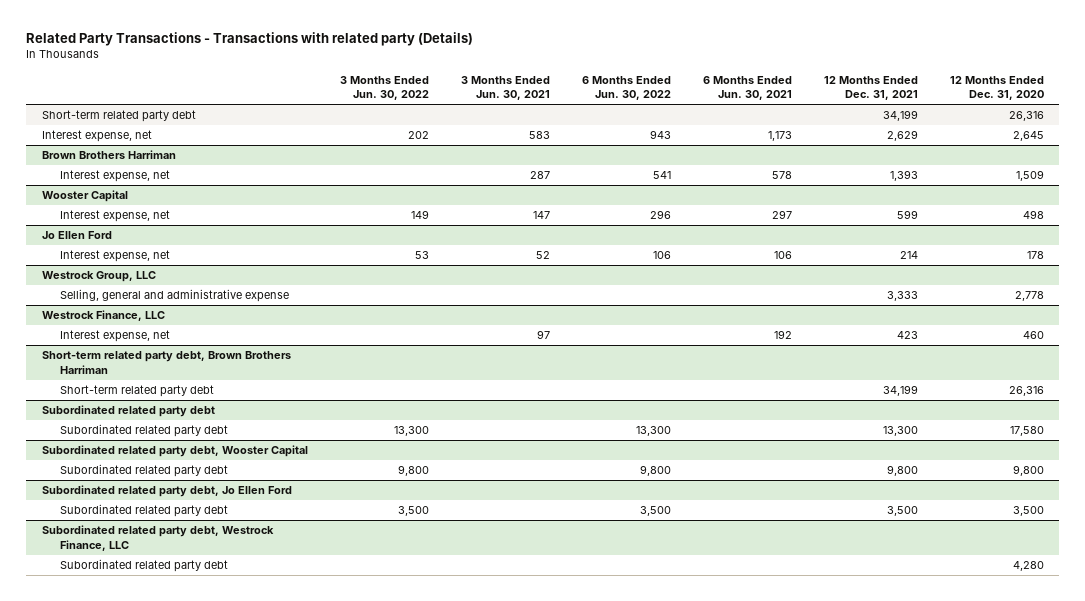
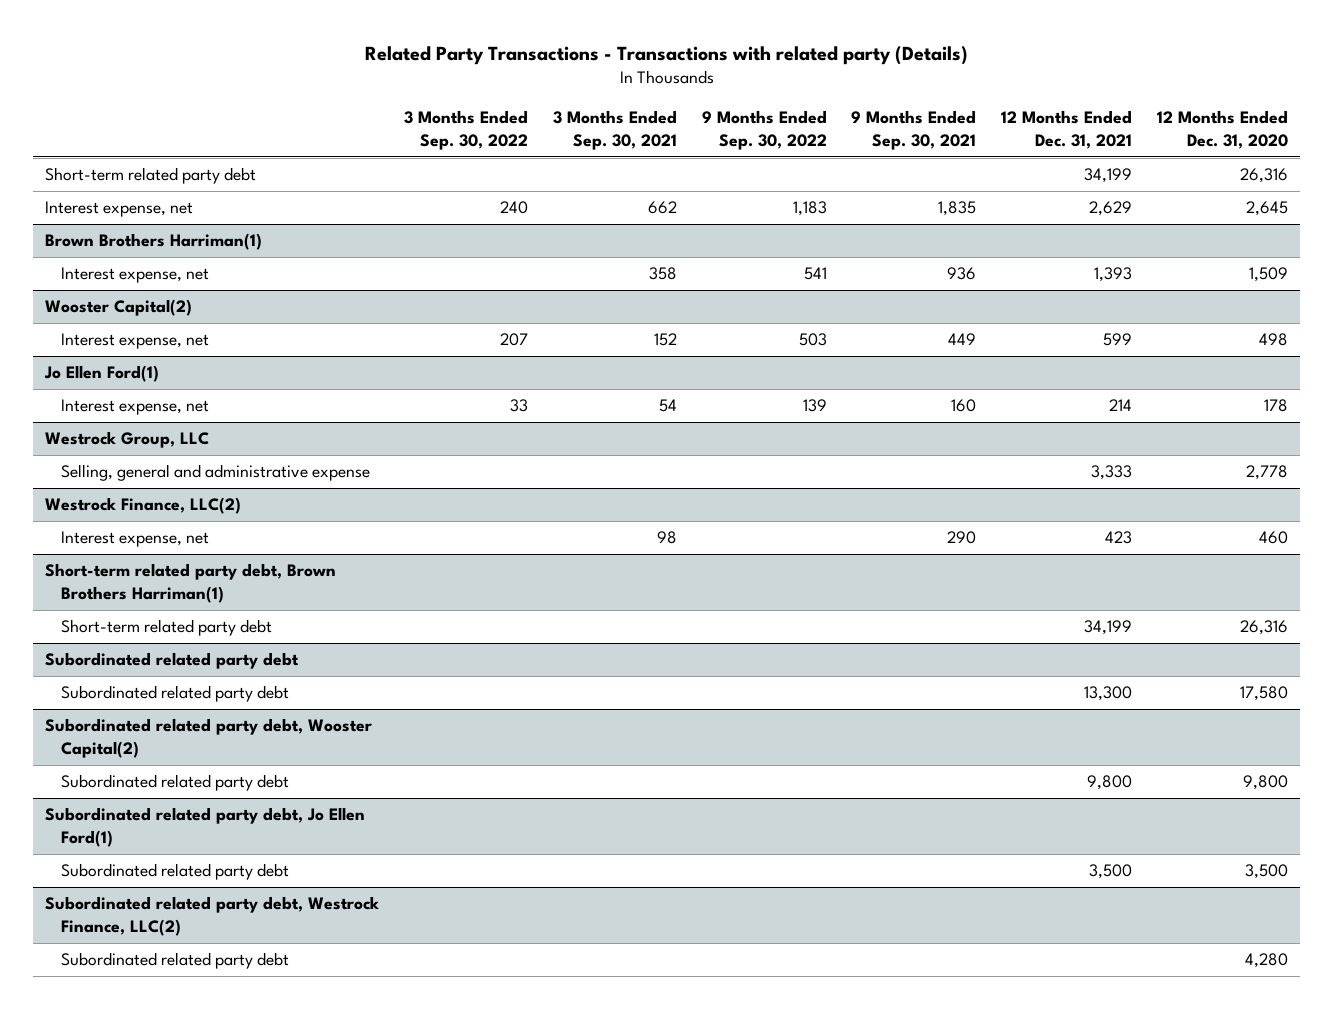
[339,75,429,101] 3 Months Ended Jun. 30, 2022 -> none
[460,75,550,101] 3 Months Ended Jun. 30, 2021 -> none
[581,75,671,101] 6 Months Ended Jun. 30, 2022 -> none
[702,75,792,101] 6 Months Ended Jun. 30, 2021 -> none
none -> [404,110,529,150] 3 Months Ended Sep. 30, 2022
none -> [552,110,677,150] 3 Months Ended Sep. 30, 2021
none -> [701,110,827,150] 9 Months Ended Sep. 30, 2022
none -> [851,110,977,150] 9 Months Ended Sep. 30, 2021
[41,150,176,160] Brown Brothers Harriman -> [45,233,263,251] Brown Brothers Harriman(1)
[41,190,128,203] Wooster Capital -> [45,299,193,317] Wooster Capital(2)
[41,231,112,240] Jo Ellen Ford -> [44,365,160,383] Jo Ellen Ford(1)
[41,310,165,322] Westrock Finance, LLC -> [45,497,242,515] Westrock Finance, LLC(2)
[41,351,291,374] Short-term related party debt, Brown Brothers Harriman -> [45,563,337,603] Short-term related party debt, Brown Brothers Harriman(1)
[41,445,308,458] Subordinated related party debt, Wooster Capital -> [45,718,373,758] Subordinated related party debt, Wooster Capital(2)
[41,485,292,498] Subordinated related party debt, Jo Ellen Ford -> [45,807,366,847] Subordinated related party debt, Jo Ellen Ford(1)
[41,525,274,551] Subordinated related party debt, Westrock Finance, LLC -> [45,896,380,936] Subordinated related party debt, Westrock Finance, LLC(2)

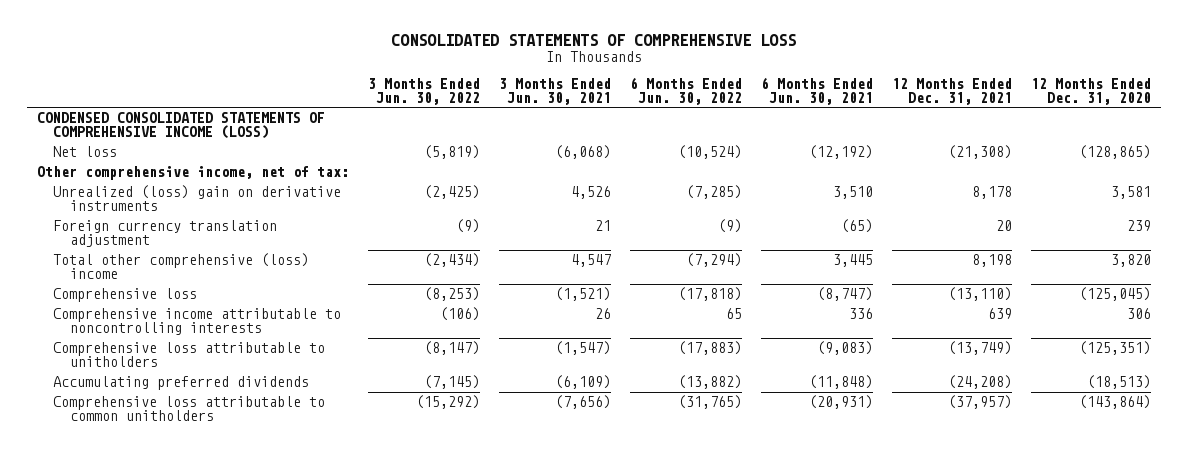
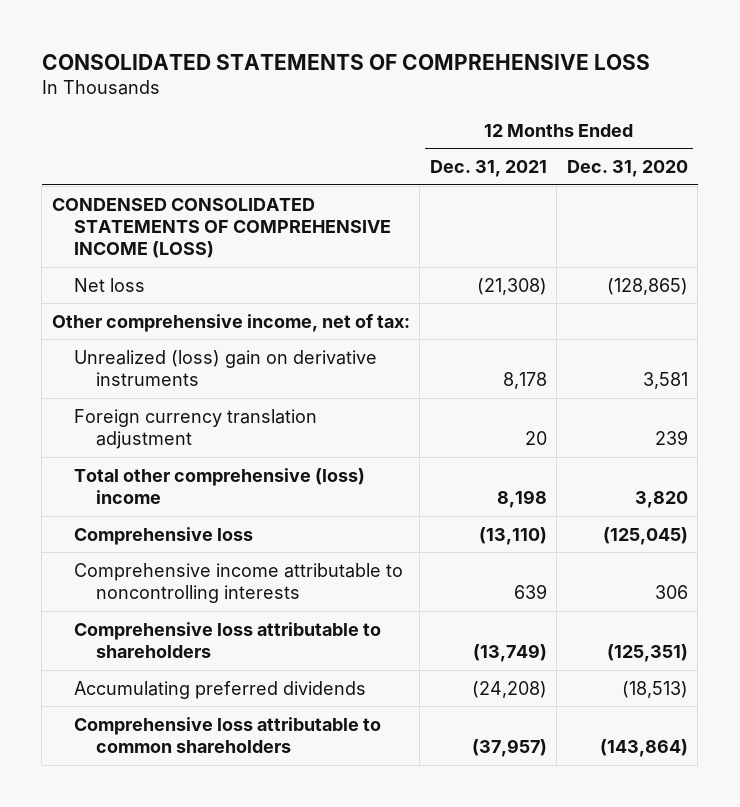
[367,77,480,105] 3 Months Ended Jun. 30, 2022 -> none
[498,77,611,105] 3 Months Ended Jun. 30, 2021 -> none
[629,76,742,105] 6 Months Ended Jun. 30, 2022 -> none
[760,76,873,105] 6 Months Ended Jun. 30, 2021 -> none
[53,342,326,368] Comprehensive loss attributable to unitholders -> [73,621,381,659] Comprehensive loss attributable to shareholders
[53,396,326,422] Comprehensive loss attributable to common unitholders -> [73,716,381,754] Comprehensive loss attributable to common shareholders

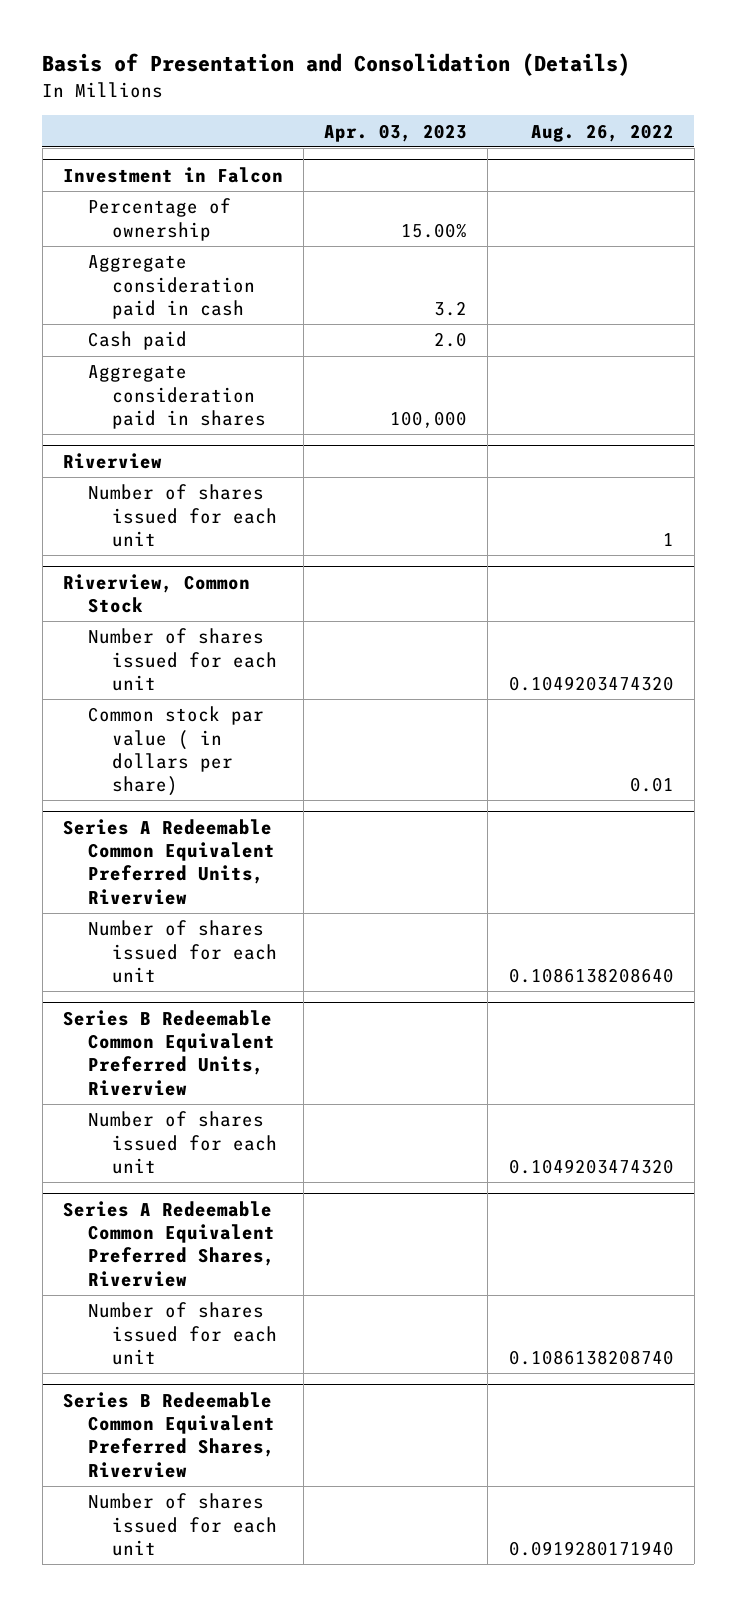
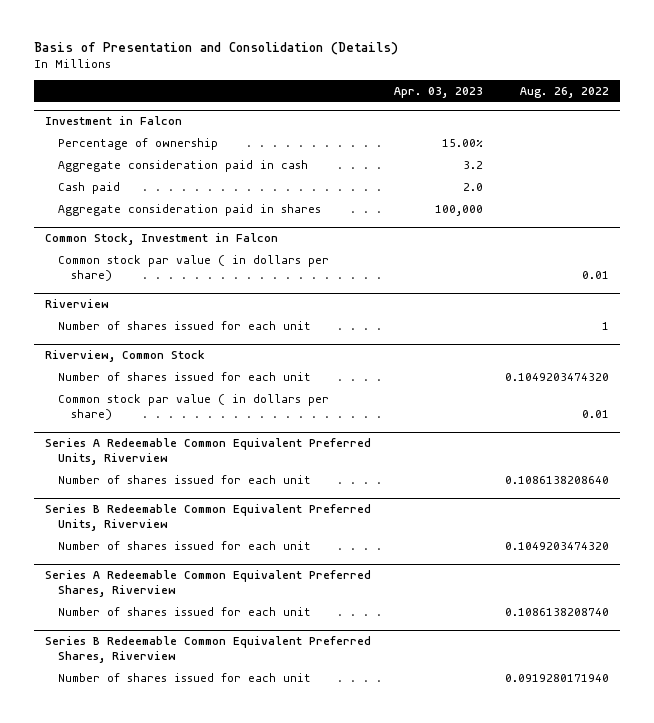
none -> [45,233,279,246] Common Stock, Investment in Falcon
none -> [57,254,329,281] Common stock par value ( in dollars per share)

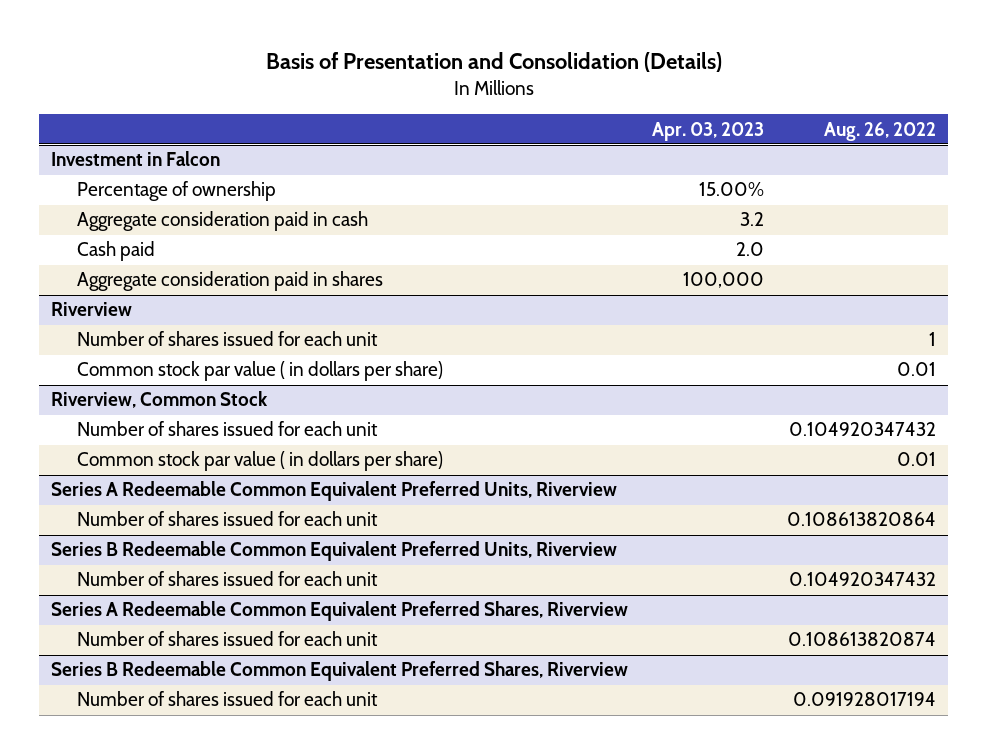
[45,233,279,246] Common Stock, Investment in Falcon -> none
[57,254,329,281] Common stock par value ( in dollars per share) -> none
none -> [77,361,444,382] Common stock par value ( in dollars per share)
[505,372,610,381] 0.1049203474320 -> [788,422,936,437] 0.104920347432
[505,475,610,484] 0.1086138208640 -> [786,512,936,527] 0.108613820864
[505,541,610,550] 0.1049203474320 -> [788,572,936,587] 0.104920347432
[505,607,610,616] 0.1086138208740 -> [787,632,936,647] 0.108613820874
[505,673,610,682] 0.0919280171940 -> [792,692,936,707] 0.091928017194

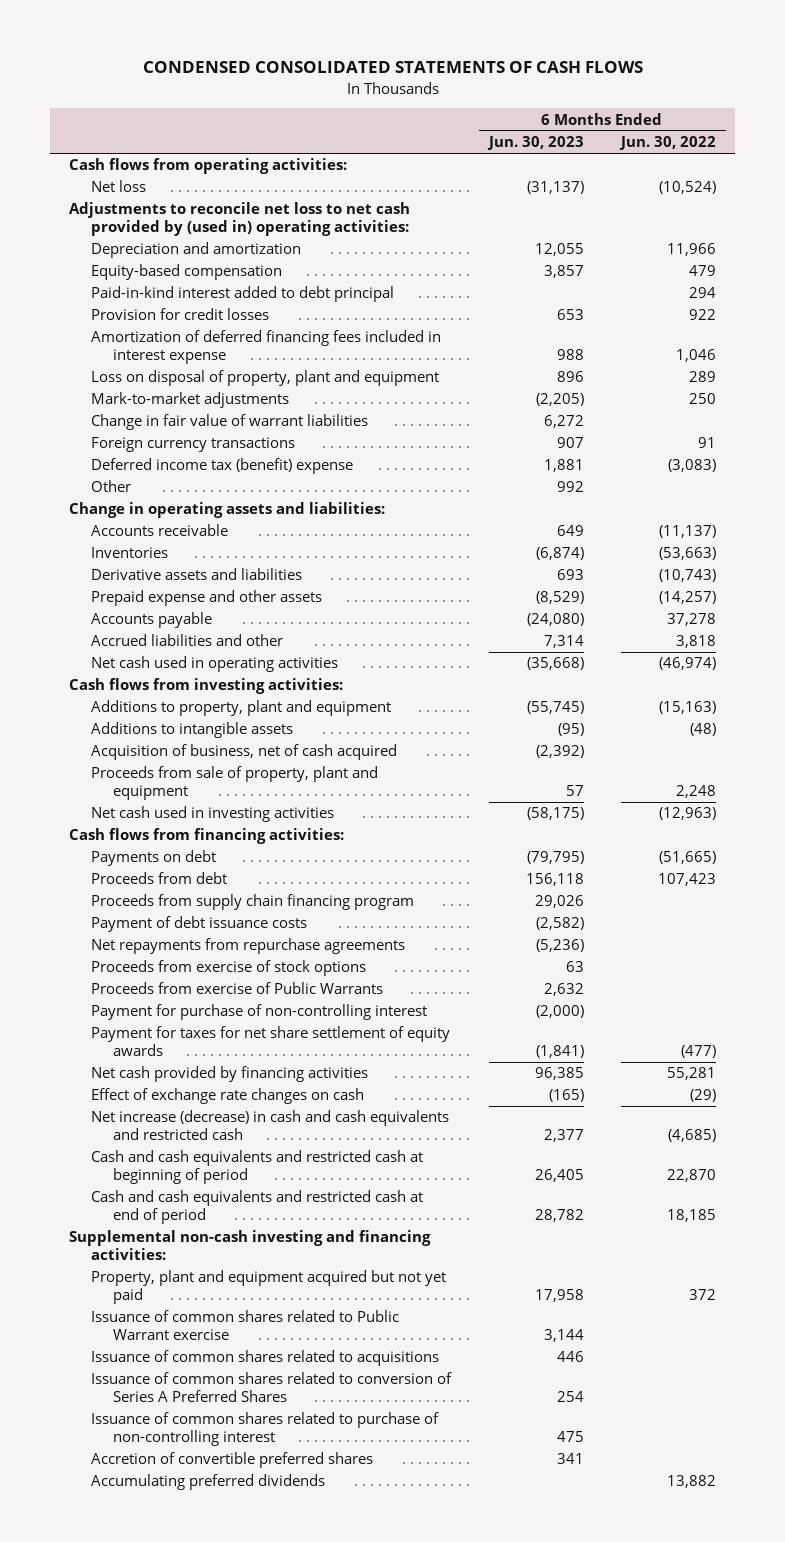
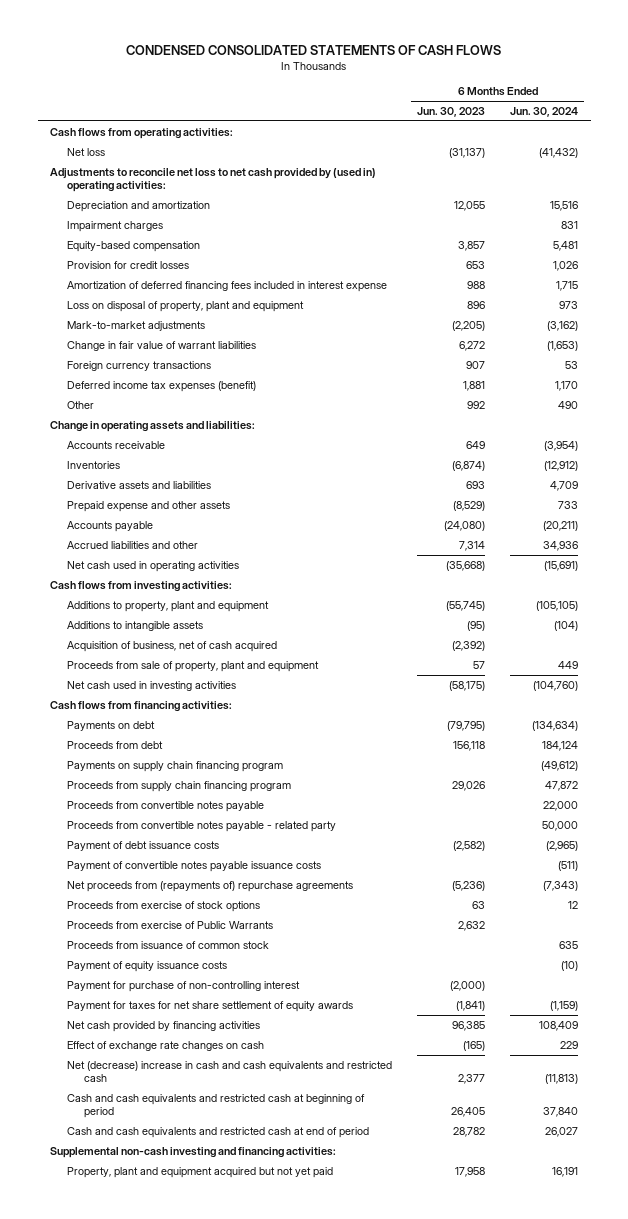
[619,136,717,151] Jun. 30, 2022 -> none
none -> [510,106,579,117] Jun. 30, 2024
none -> [66,220,163,232] Impairment charges
[90,286,394,303] Paid-in-kind interest added to debt principal -> none
[90,458,353,475] Deferred income tax (benefit) expense -> [66,380,256,392] Deferred income tax expenses (benefit)
none -> [66,760,283,772] Payments on supply chain financing program
none -> [66,800,264,812] Proceeds from convertible notes payable
none -> [66,820,336,832] Proceeds from convertible notes payable - related party
none -> [66,860,321,872] Payment of convertible notes payable issuance costs
[90,938,405,955] Net repayments from repurchase agreements -> [66,880,353,892] Net proceeds from (repayments of) repurchase agreements
none -> [66,940,269,949] Proceeds from issuance of common stock
none -> [66,960,227,972] Payment of equity issuance costs
[90,1110,449,1141] Net increase (decrease) in cash and cash equivalents and restricted cash -> [66,1060,392,1083] Net (decrease) increase in cash and cash equivalents and restricted cash
[90,1310,399,1341] Issuance of common shares related to Public Warrant exercise -> none
[90,1350,439,1367] Issuance of common shares related to acquisitions -> none
[90,1372,452,1403] Issuance of common shares related to conversion of Series A Preferred Shares -> none
[90,1412,439,1447] Issuance of common shares related to purchase of non-controlling interest -> none
[90,1452,373,1469] Accretion of convertible preferred shares -> none
[90,1474,325,1491] Accumulating preferred dividends -> none

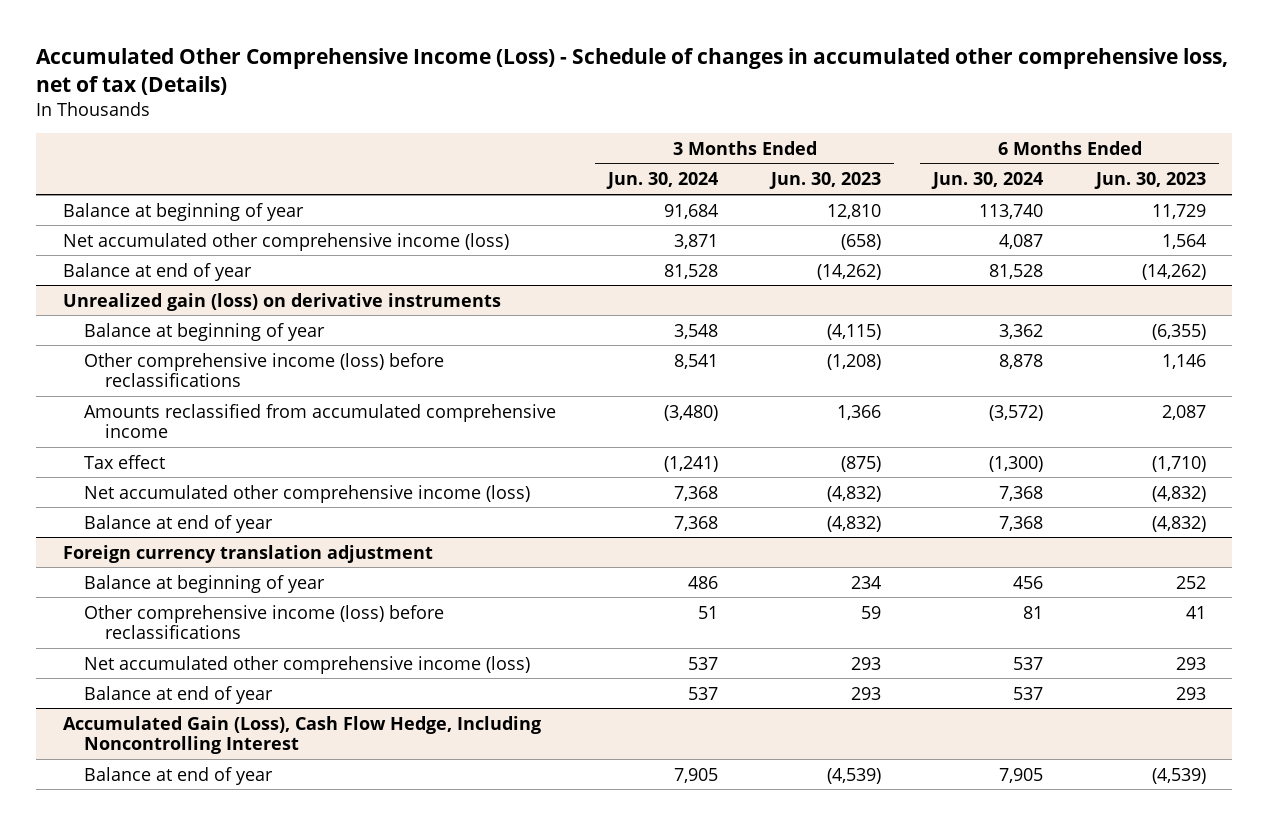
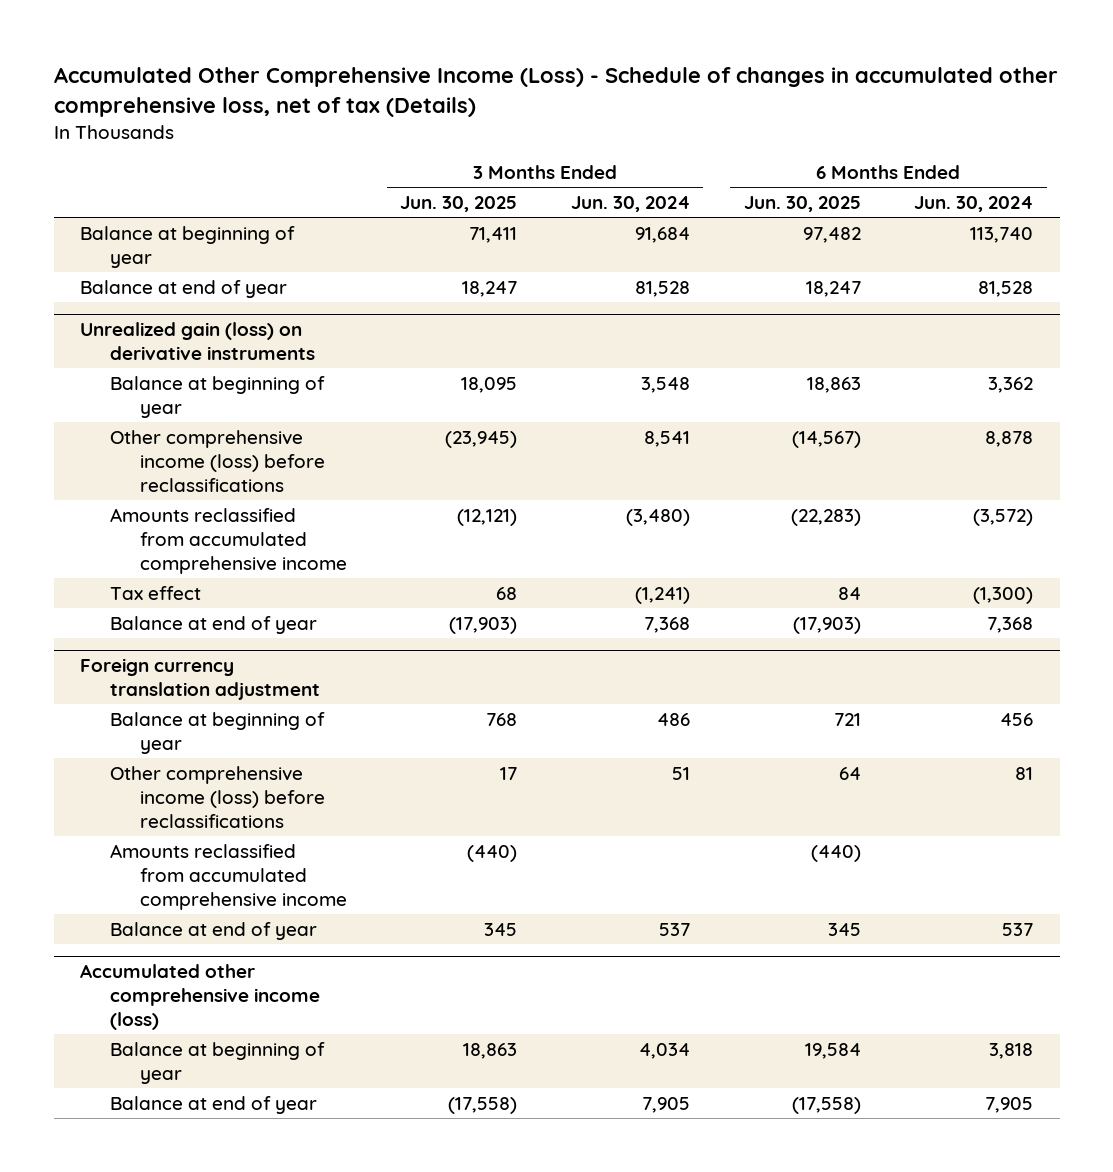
[768,172,881,190] Jun. 30, 2023 -> none
[1093,172,1206,190] Jun. 30, 2023 -> none
none -> [400,196,518,213] Jun. 30, 2025
none -> [743,196,861,213] Jun. 30, 2025
[62,232,509,251] Net accumulated other comprehensive income (loss) -> none
[83,484,530,503] Net accumulated other comprehensive income (loss) -> none
[83,655,530,674] Net accumulated other comprehensive income (loss) -> none
none -> [110,843,347,910] Amounts reclassified from accumulated comprehensive income
[62,715,541,755] Accumulated Gain (Loss), Cash Flow Hedge, Including Noncontrolling Interest -> none
none -> [80,963,321,1030] Accumulated other comprehensive income (loss)
none -> [110,1041,326,1084] Balance at beginning of year

